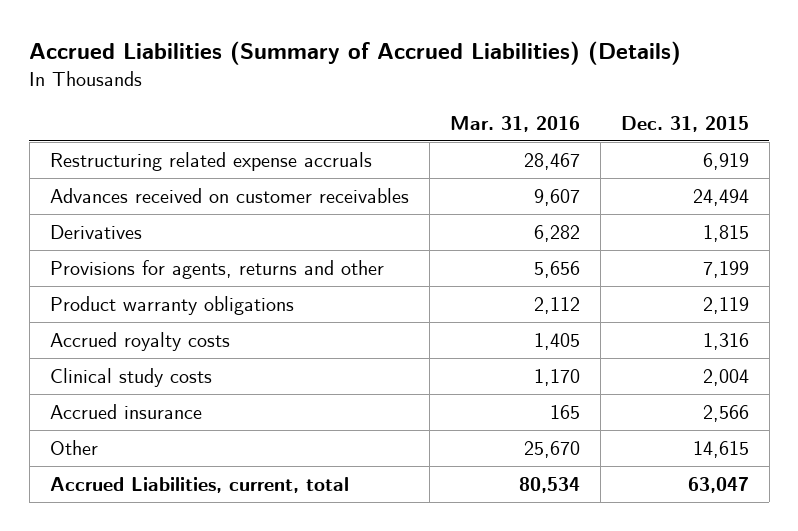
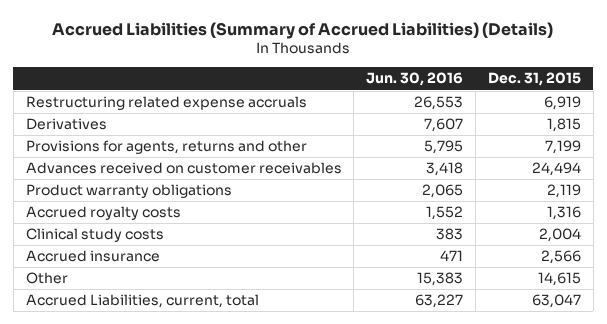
[449,115,580,132] Mar. 31, 2016 -> none
none -> [366,72,464,87] Jun. 30, 2016
[49,187,409,203] Advances received on customer receivables -> [25,162,342,175] Advances received on customer receivables

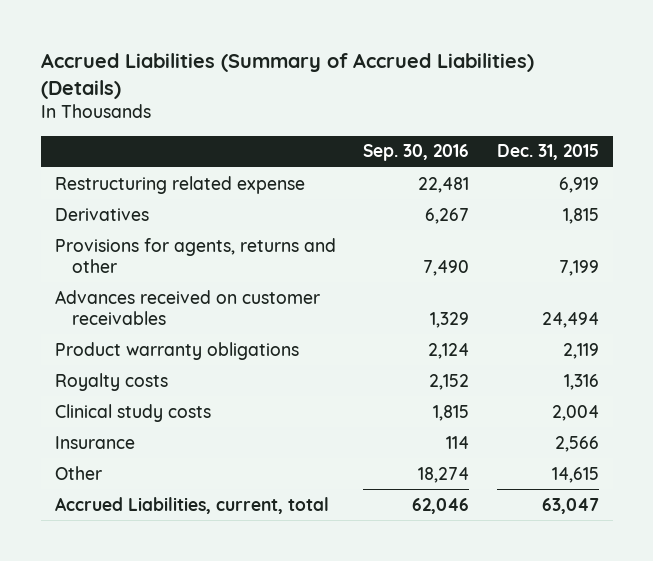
[366,72,464,87] Jun. 30, 2016 -> none
none -> [363,144,470,162] Sep. 30, 2016
[25,96,307,111] Restructuring related expense accruals -> [54,175,305,194] Restructuring related expense
[25,206,181,221] Accrued royalty costs -> [54,372,168,391] Royalty costs
[25,250,160,263] Accrued insurance -> [54,435,135,449] Insurance

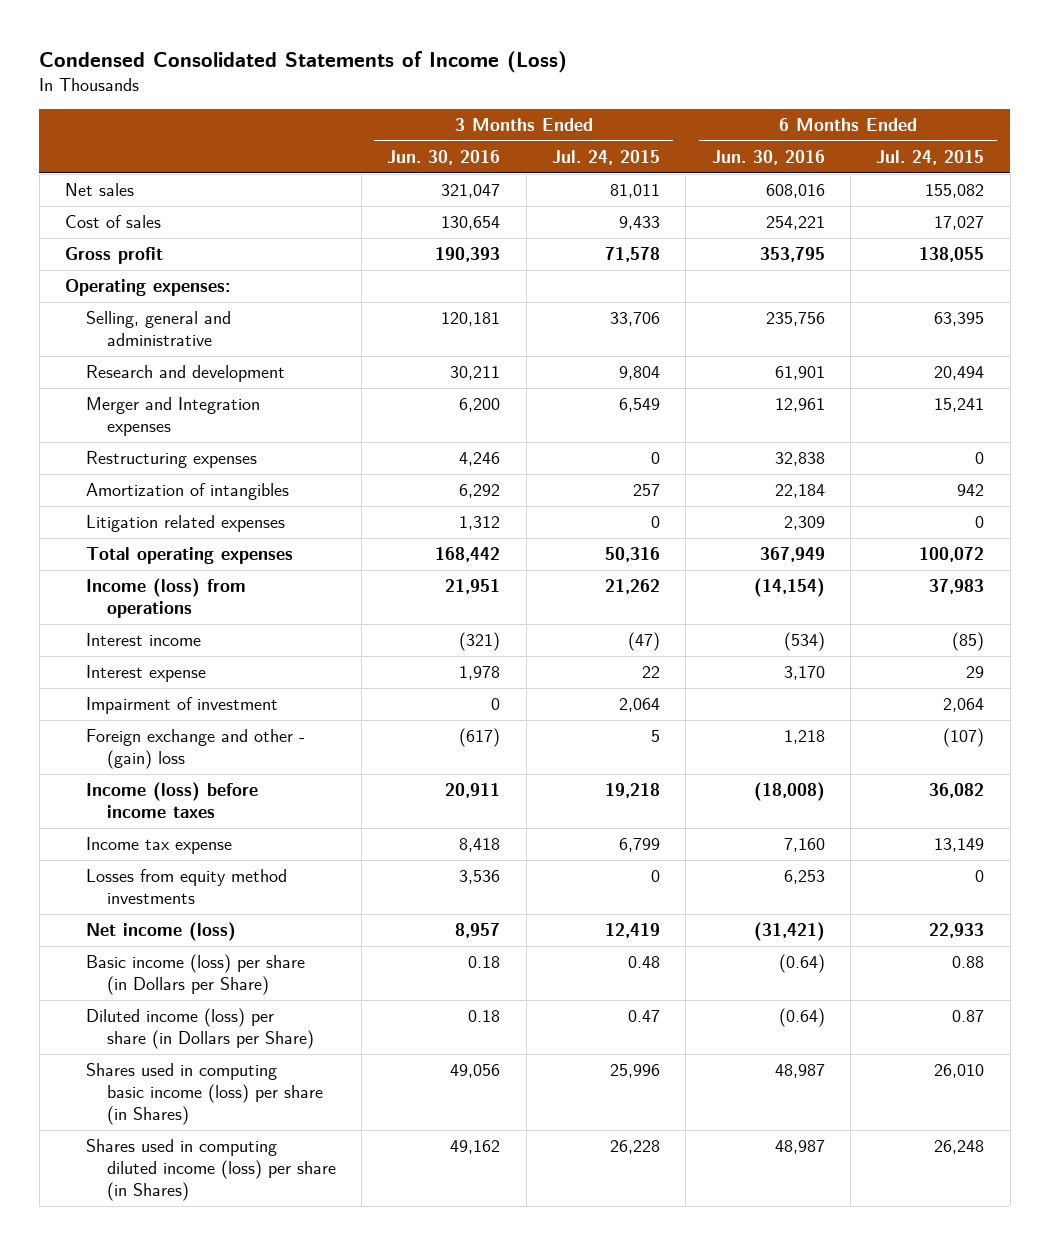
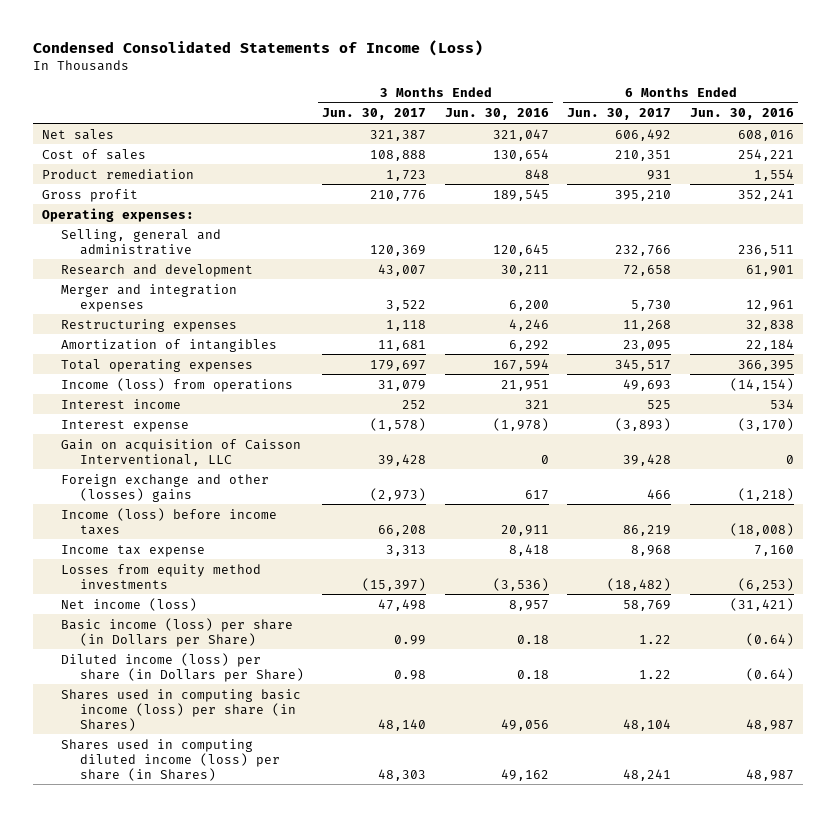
[551,149,660,165] Jul. 24, 2015 -> none
[876,149,985,165] Jul. 24, 2015 -> none
none -> [322,108,427,121] Jun. 30, 2017
none -> [567,108,672,121] Jun. 30, 2017
none -> [42,168,195,180] Product remediation
[435,247,501,263] 190,393 -> [492,188,549,201] 189,545
[759,247,825,263] 353,795 -> [737,188,794,201] 352,241
[441,312,501,327] 120,181 -> [492,243,549,256] 120,645
[765,312,825,327] 235,756 -> [737,244,794,256] 236,511
[85,397,260,436] Merger and Integration expenses -> [61,283,238,312] Merger and integration expenses
[85,515,285,533] Litigation related expenses -> none
[435,547,501,563] 168,442 -> [492,358,549,371] 167,594
[759,547,825,563] 367,949 -> [737,359,794,371] 366,395
[85,697,278,715] Impairment of investment -> none
[459,632,501,652] (321) -> [524,399,549,409] 321
[783,632,825,652] (534) -> [769,398,794,409] 534
[459,666,501,681] 1,978 -> [492,417,549,431] (1,978)
[783,666,825,681] 3,170 -> [737,417,794,431] (3,170)
none -> [61,438,302,466] Gain on acquisition of Caisson Interventional, LLC
[85,729,305,769] Foreign exchange and other - (gain) loss -> [61,473,270,502] Foreign exchange and other (losses) gains
[459,728,501,748] (617) -> [524,489,549,500] 617
[783,730,825,745] 1,218 -> [737,487,794,501] (1,218)
[459,870,501,885] 3,536 -> [492,577,549,591] (3,536)
[783,870,825,885] 6,253 -> [737,577,794,591] (6,253)

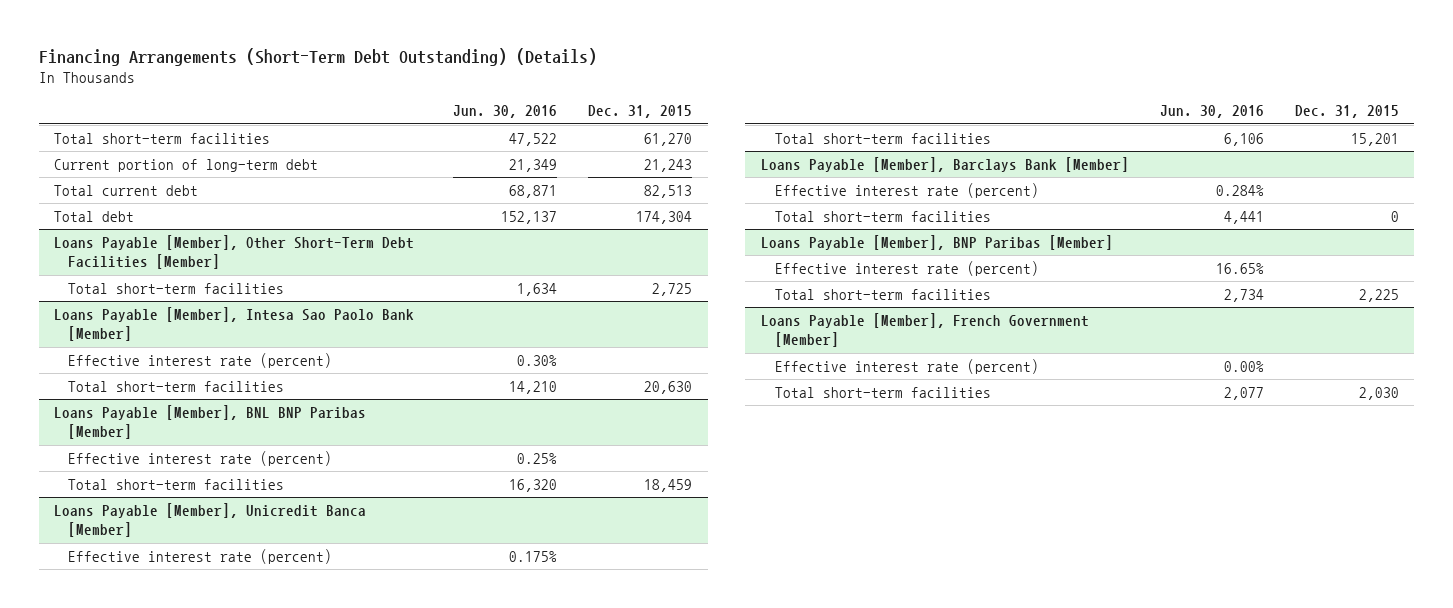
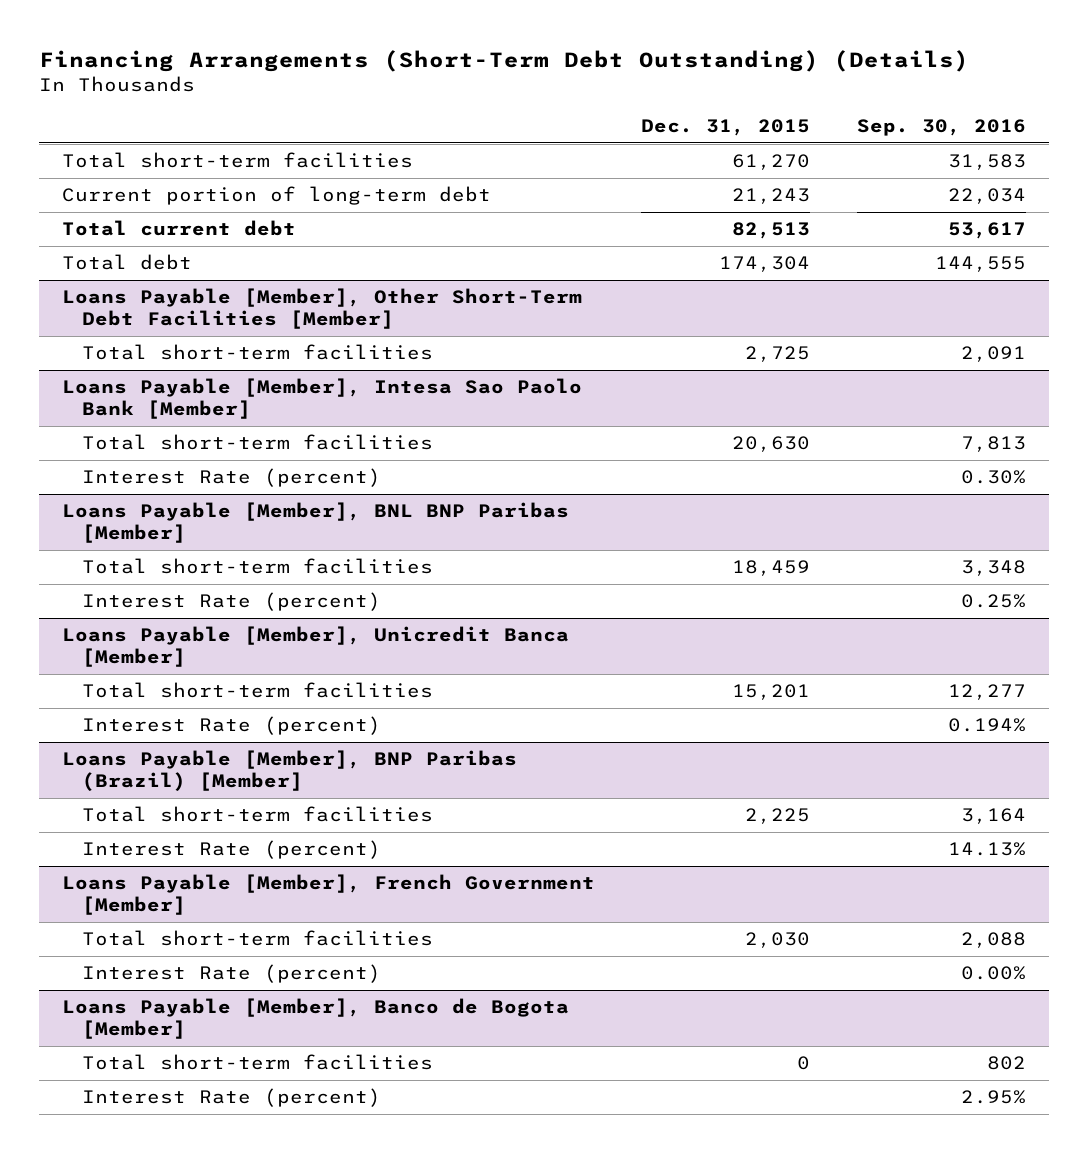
[453,105,558,119] Jun. 30, 2016 -> none
none -> [856,118,1026,136] Sep. 30, 2016
[68,352,333,368] Effective interest rate (percent) -> none
none -> [81,468,381,488] Interest Rate (percent)
[68,450,333,466] Effective interest rate (percent) -> none
none -> [81,592,381,612] Interest Rate (percent)
[68,548,333,564] Effective interest rate (percent) -> none
[760,156,1129,172] Loans Payable [Member], Barclays Bank [Member] -> none
[774,210,991,222] Total short-term facilities -> none
[774,260,1039,276] Effective interest rate (percent) -> none
[774,182,1039,198] Effective interest rate (percent) -> [81,716,381,736] Interest Rate (percent)
[760,234,1113,250] Loans Payable [Member], BNP Paribas [Member] -> [61,750,517,791] Loans Payable [Member], BNP Paribas (Brazil) [Member]
none -> [81,840,381,860] Interest Rate (percent)
[774,358,1039,374] Effective interest rate (percent) -> none
none -> [81,964,381,984] Interest Rate (percent)
none -> [61,998,569,1039] Loans Payable [Member], Banco de Bogota [Member]
none -> [81,1054,433,1071] Total short-term facilities
none -> [81,1088,381,1108] Interest Rate (percent)

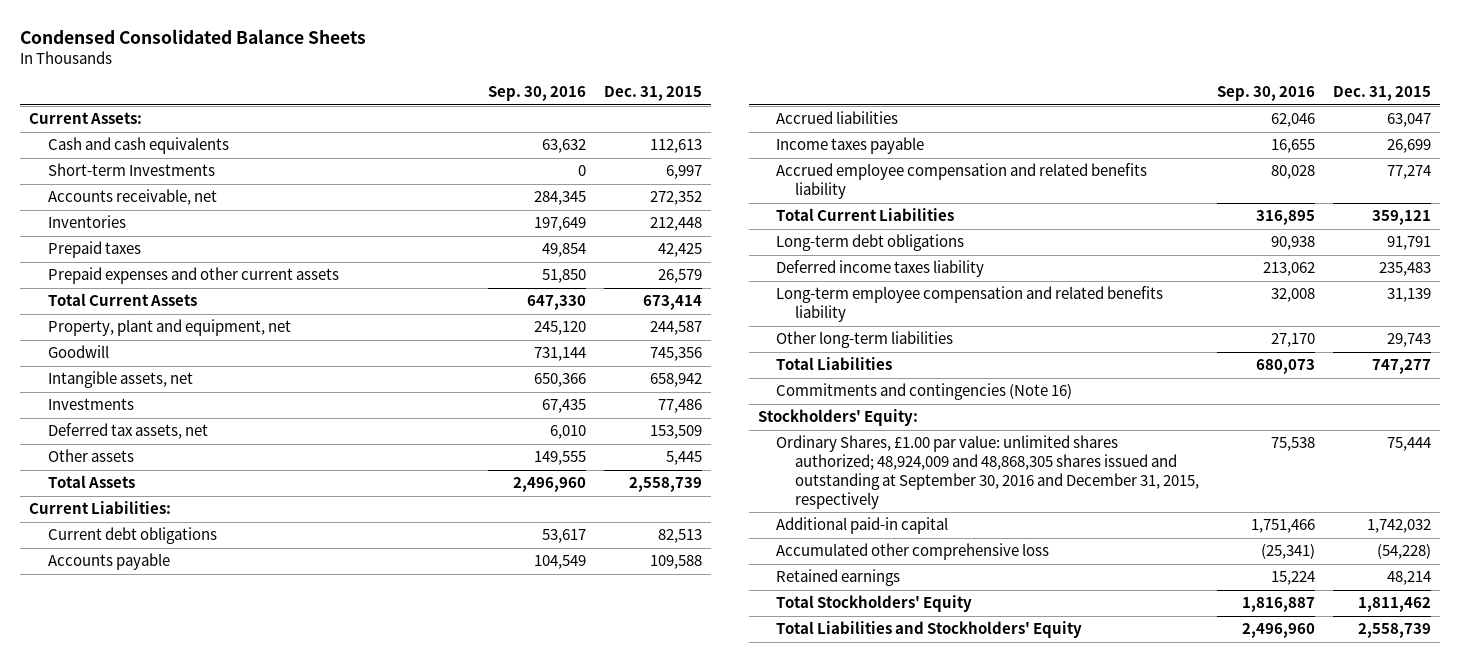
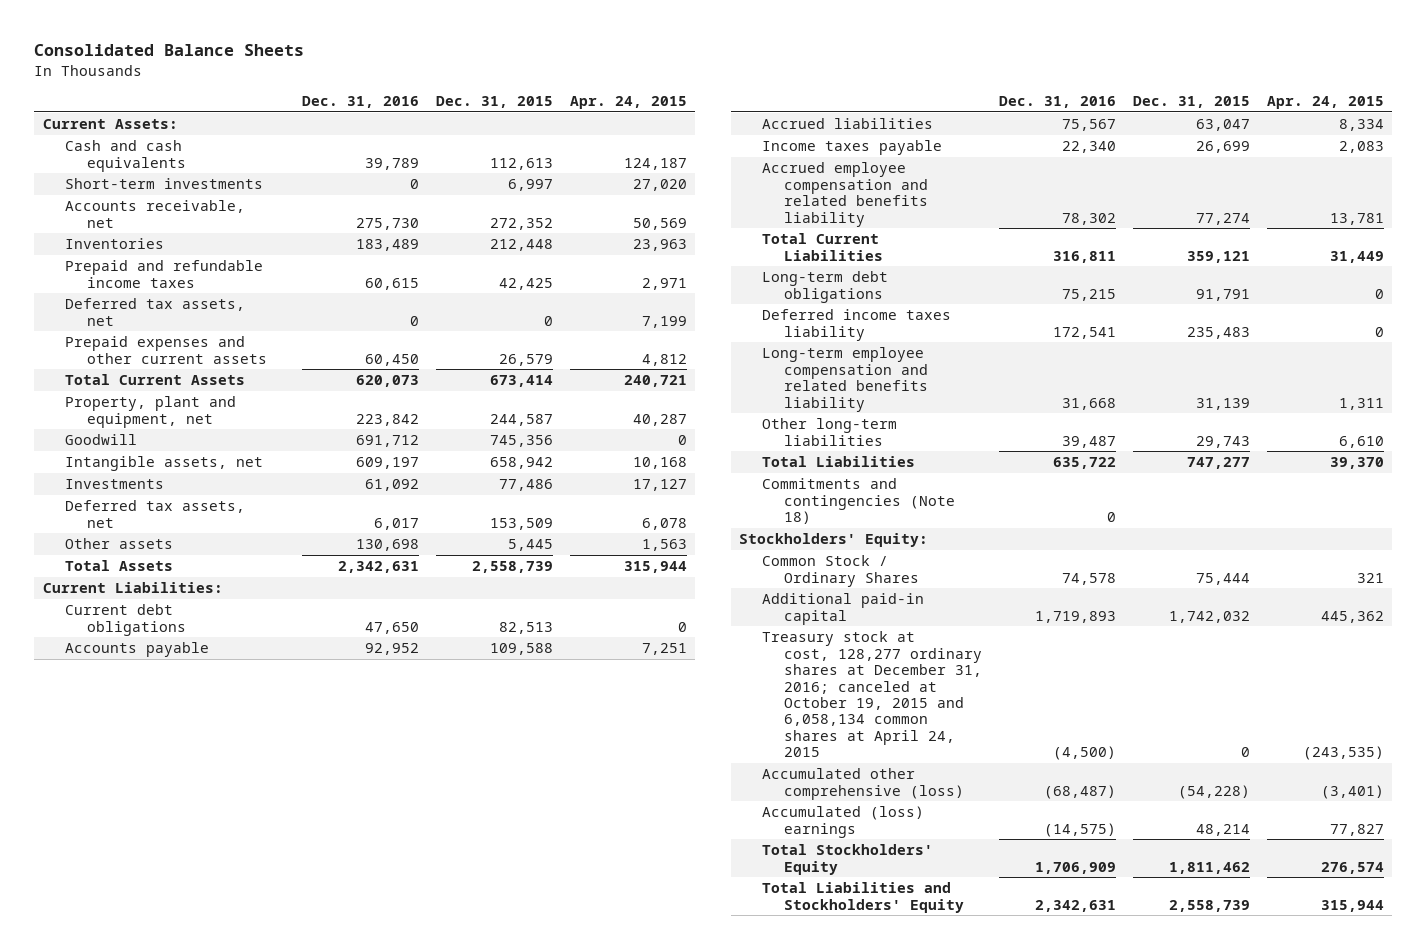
[20,28,367,44] Condensed Consolidated Balance Sheets -> [34,44,305,57] Consolidated Balance Sheets
[488,86,587,102] Sep. 30, 2016 -> none
none -> [302,96,420,109] Dec. 31, 2016
none -> [569,96,687,110] Apr. 24, 2015
[47,163,215,177] Short-term Investments -> [64,178,263,190] Short-term investments
[47,241,141,259] Prepaid taxes -> [64,260,263,288] Prepaid and refundable income taxes
none -> [64,298,245,326] Deferred tax assets, net
[776,383,1073,401] Commitments and contingencies (Note 16) -> [761,478,956,525] Commitments and contingencies (Note 18)
[776,435,1199,510] Ordinary Shares, £1.00 par value: unlimited shares authorized; 48,924,009 and 48,868,305 shares issued and outstanding at September 30, 2016 and December 31, 2015, respectively -> [761,555,920,587] Common Stock / Ordinary Shares
none -> [761,631,983,758] Treasury stock at cost, 128,277 ordinary shares at December 31, 2016; canceled at October 19, 2015 and 6,058,134 common shares at April 24, 2015
[776,543,1050,561] Accumulated other comprehensive loss -> [761,768,965,800] Accumulated other comprehensive (loss)
[776,569,901,587] Retained earnings -> [761,806,924,838] Accumulated (loss) earnings

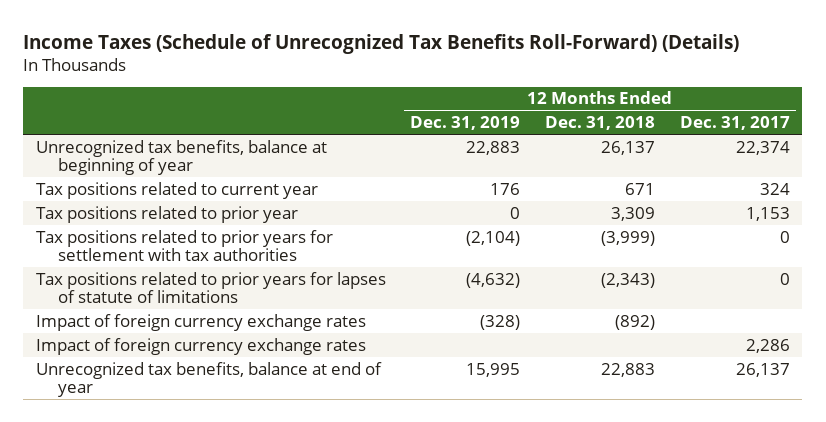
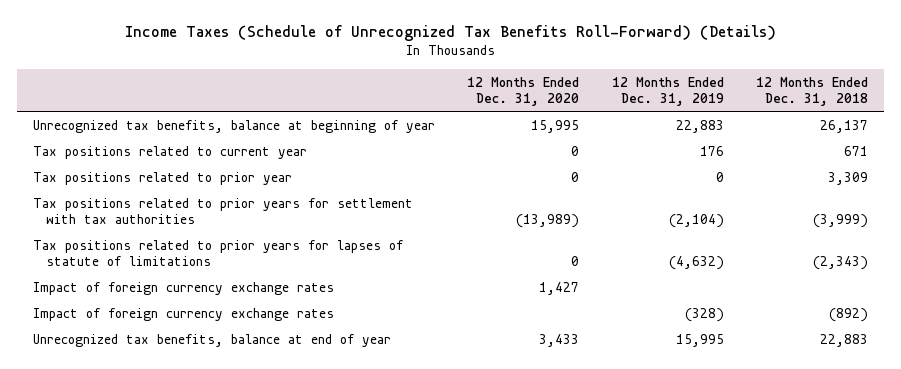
[679,115,790,130] Dec. 31, 2017 -> none
none -> [467,76,580,106] 12 Months Ended Dec. 31, 2020
[35,313,366,331] Impact of foreign currency exchange rates -> [32,307,334,321] Impact of foreign currency exchange rates

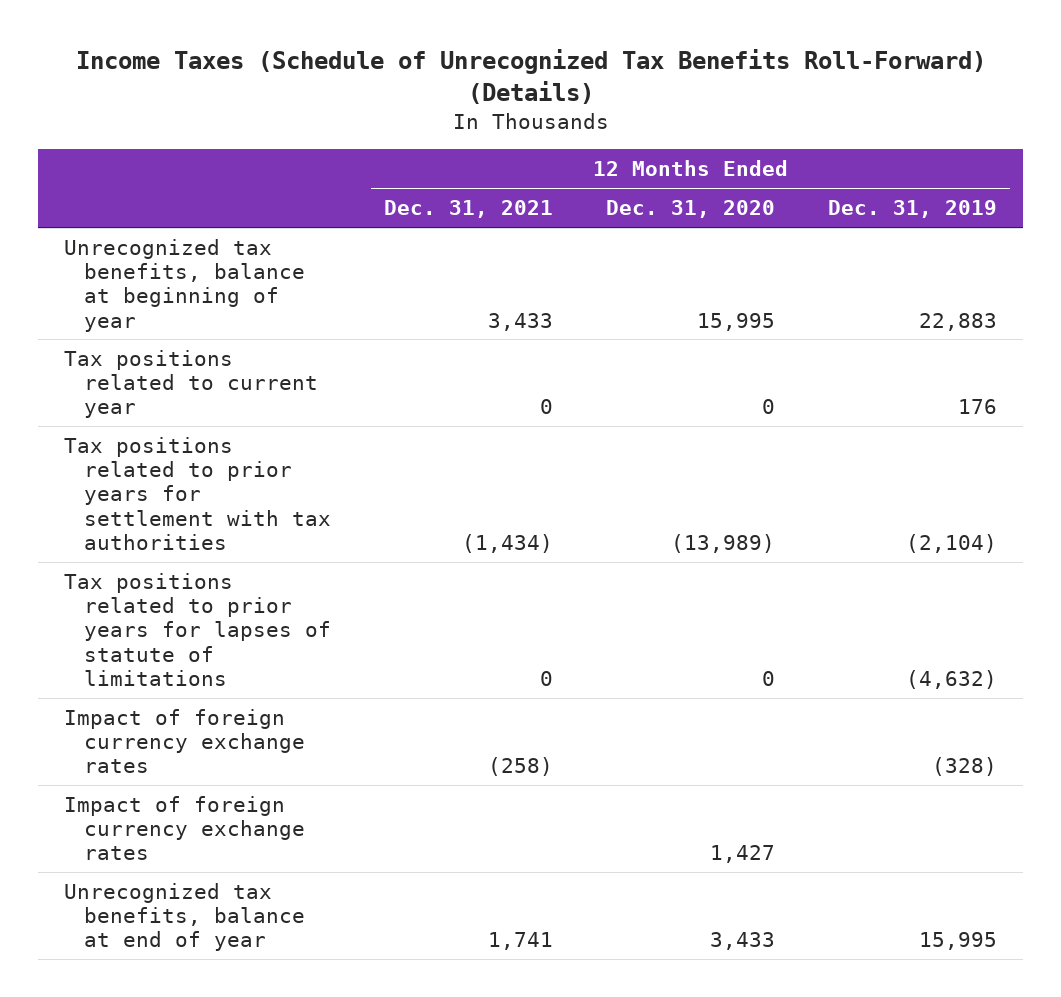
[756,76,869,106] 12 Months Ended Dec. 31, 2018 -> none
none -> [384,200,554,219] Dec. 31, 2021
[32,171,292,185] Tax positions related to prior year -> none
[32,281,334,295] Impact of foreign currency exchange rates -> [64,795,306,861] Impact of foreign currency exchange rates

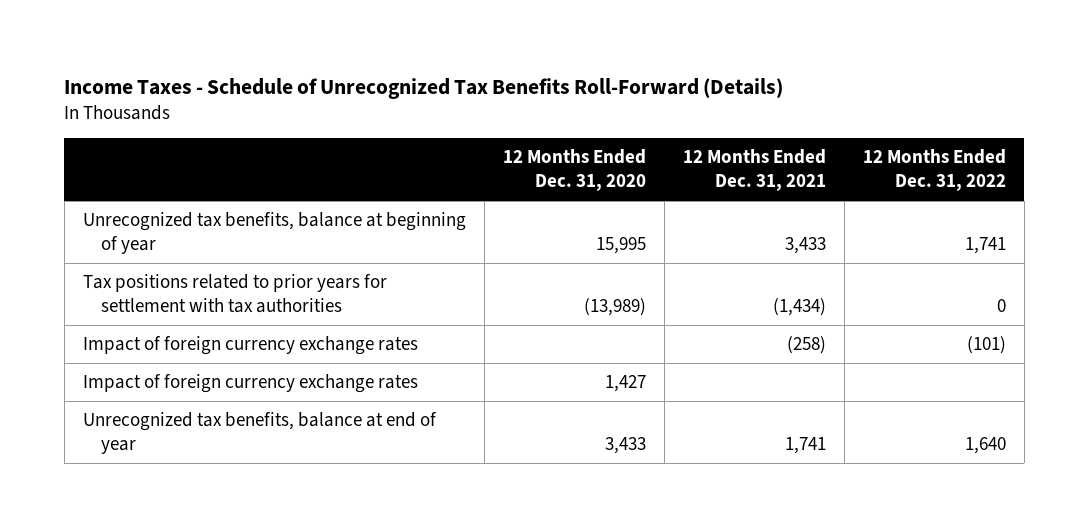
[75,49,986,105] Income Taxes (Schedule of Unrecognized Tax Benefits Roll-Forward) (Details) -> [64,77,784,99] Income Taxes - Schedule of Unrecognized Tax Benefits Roll-Forward (Details)
[828,200,998,219] Dec. 31, 2019 -> none
none -> [862,149,1006,192] 12 Months Ended Dec. 31, 2022
[64,349,319,419] Tax positions related to current year -> none
[64,572,332,686] Tax positions related to prior years for lapses of statute of limitations -> none

